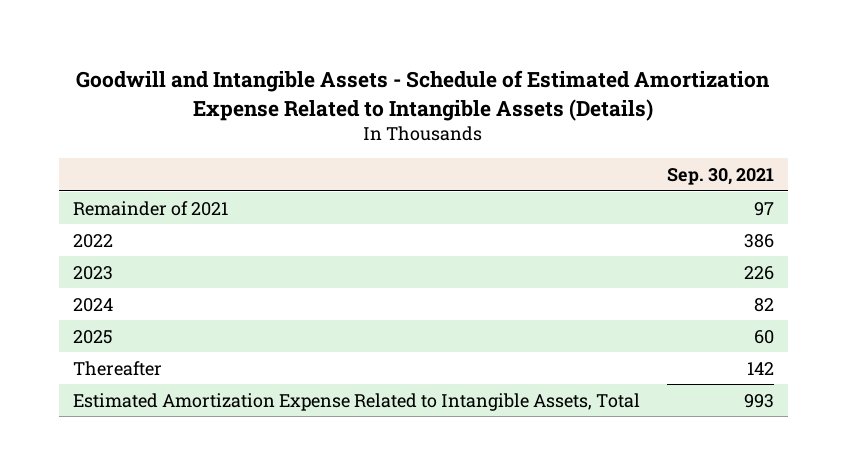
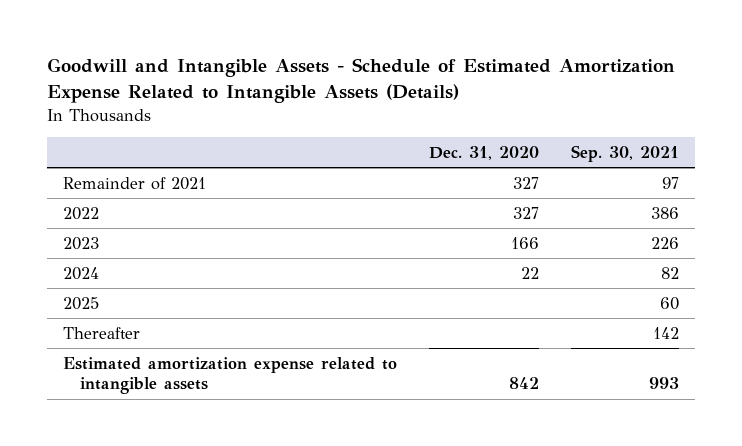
none -> [428,145,539,160] Dec. 31, 2020
[72,392,640,411] Estimated Amortization Expense Related to Intangible Assets, Total -> [62,356,397,395] Estimated amortization expense related to intangible assets

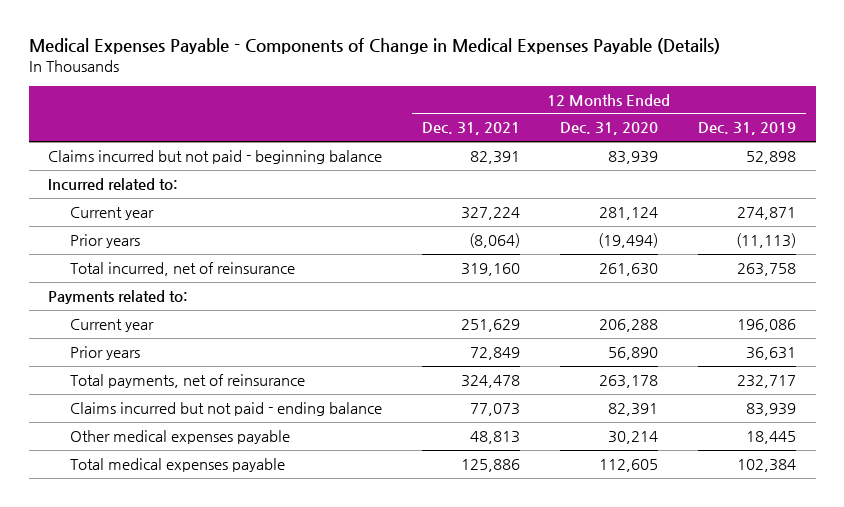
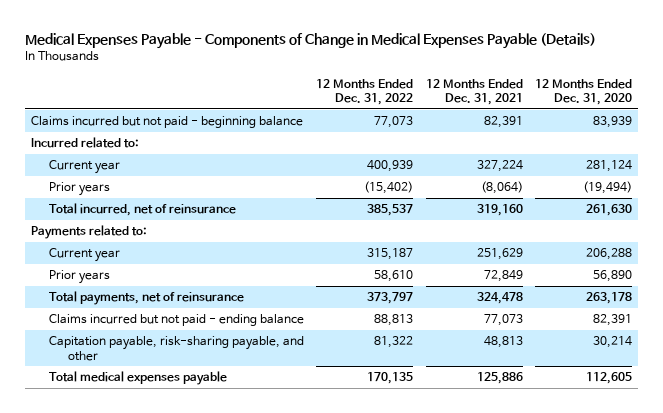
[697,122,796,136] Dec. 31, 2019 -> none
none -> [316,78,414,105] 12 Months Ended Dec. 31, 2022
[69,429,290,444] Other medical expenses payable -> [49,336,305,361] Capitation payable, risk-sharing payable, and other

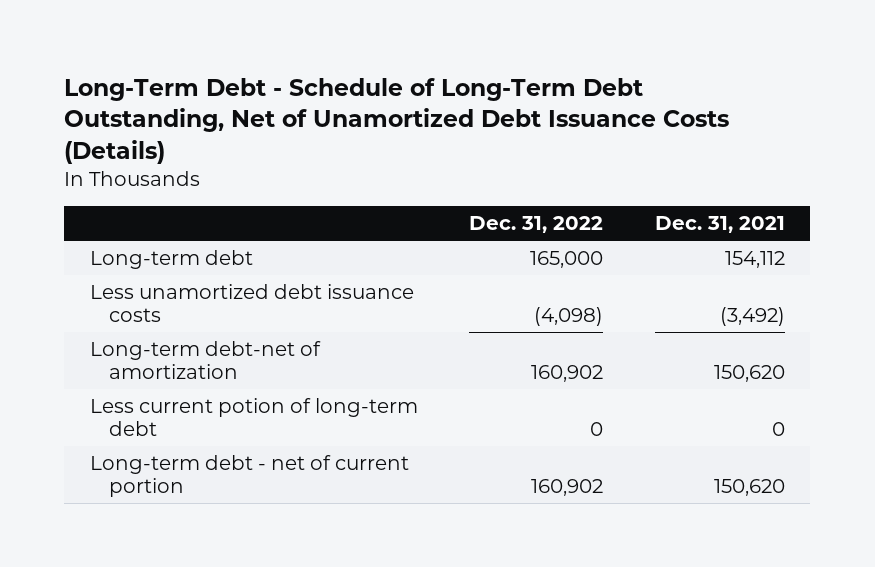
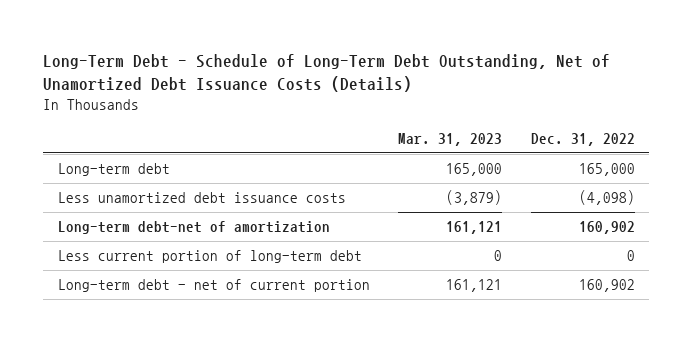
[654,216,785,234] Dec. 31, 2021 -> none
none -> [398,132,503,146] Mar. 31, 2023
[90,398,419,437] Less current potion of long-term debt -> [57,250,362,264] Less current portion of long-term debt

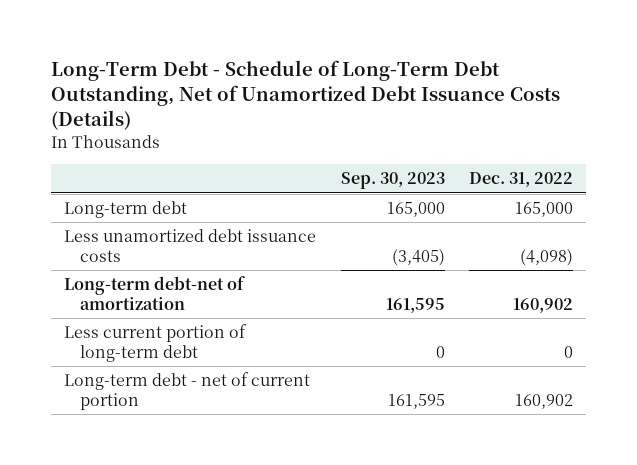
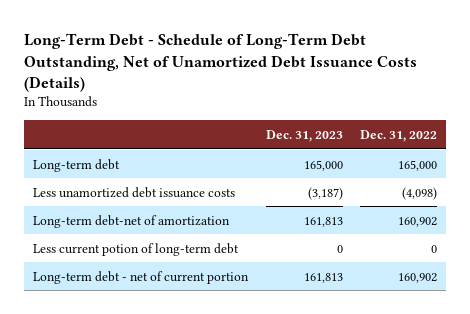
[340,172,445,190] Sep. 30, 2023 -> none
none -> [265,129,343,142] Dec. 31, 2023
[63,324,247,362] Less current portion of long-term debt -> [32,242,239,256] Less current potion of long-term debt

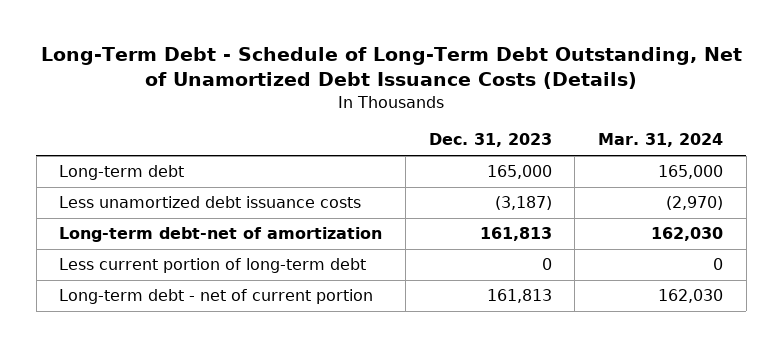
[360,129,438,142] Dec. 31, 2022 -> none
none -> [598,133,724,148] Mar. 31, 2024
[32,242,239,256] Less current potion of long-term debt -> [59,258,367,274] Less current portion of long-term debt

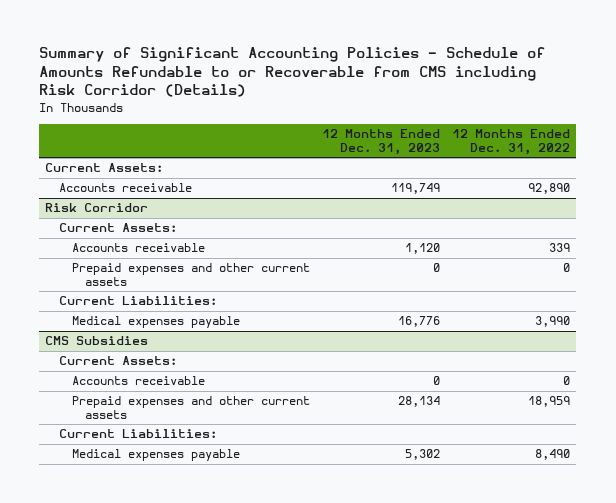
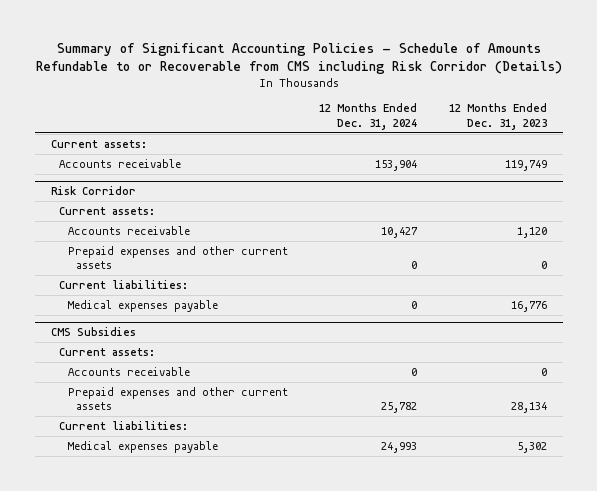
[452,129,571,155] 12 Months Ended Dec. 31, 2022 -> none
none -> [319,103,418,130] 12 Months Ended Dec. 31, 2024
[45,163,164,173] Current Assets: -> [50,139,147,148] Current assets:
[58,223,177,233] Current Assets: -> [59,206,156,215] Current assets:
[58,296,217,306] Current Liabilities: -> [59,279,189,289] Current liabilities:
[58,356,177,366] Current Assets: -> [59,347,156,356] Current assets:
[58,429,217,439] Current Liabilities: -> [59,420,189,430] Current liabilities:

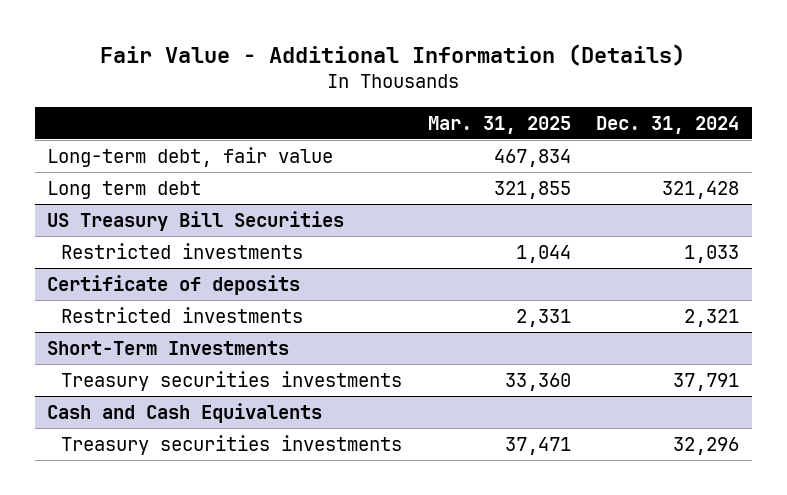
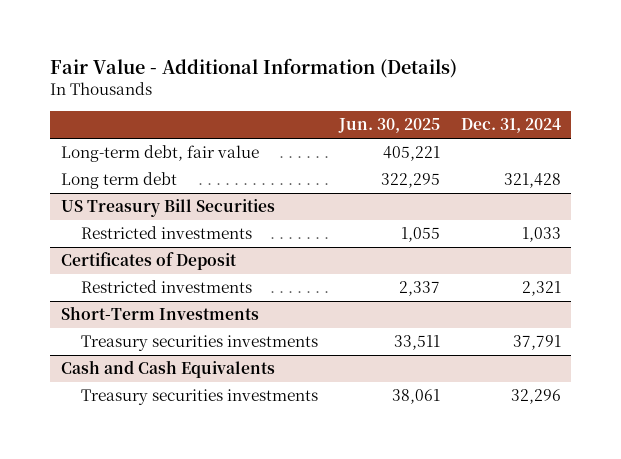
[427,115,571,134] Mar. 31, 2025 -> none
none -> [338,118,441,134] Jun. 30, 2025
[47,274,301,295] Certificate of deposits -> [60,252,237,271] Certificates of Deposit

